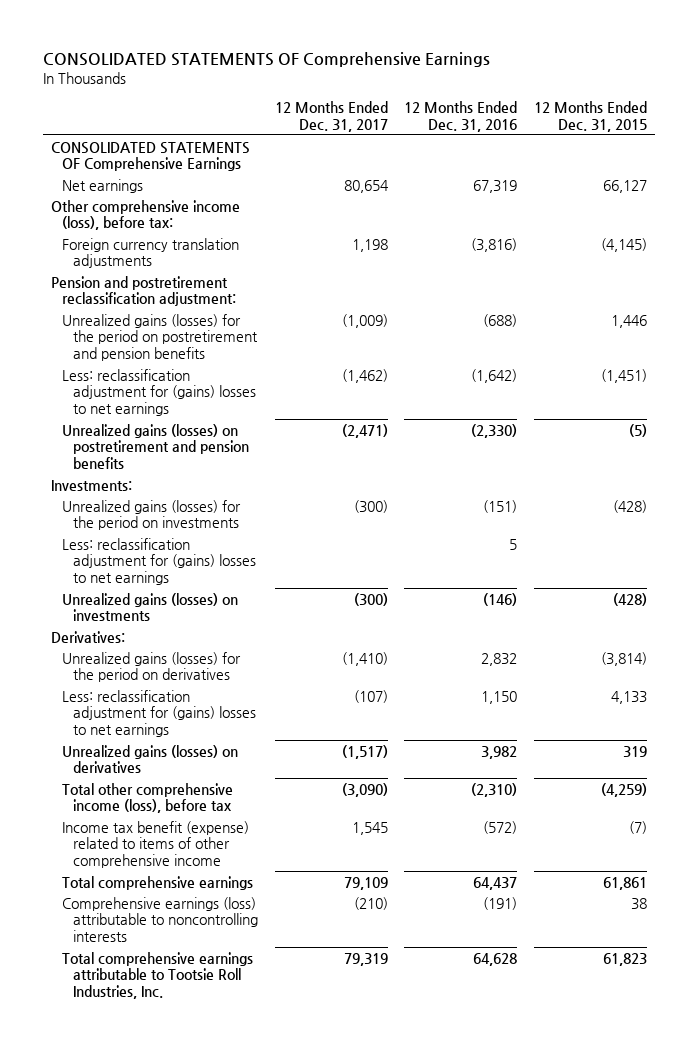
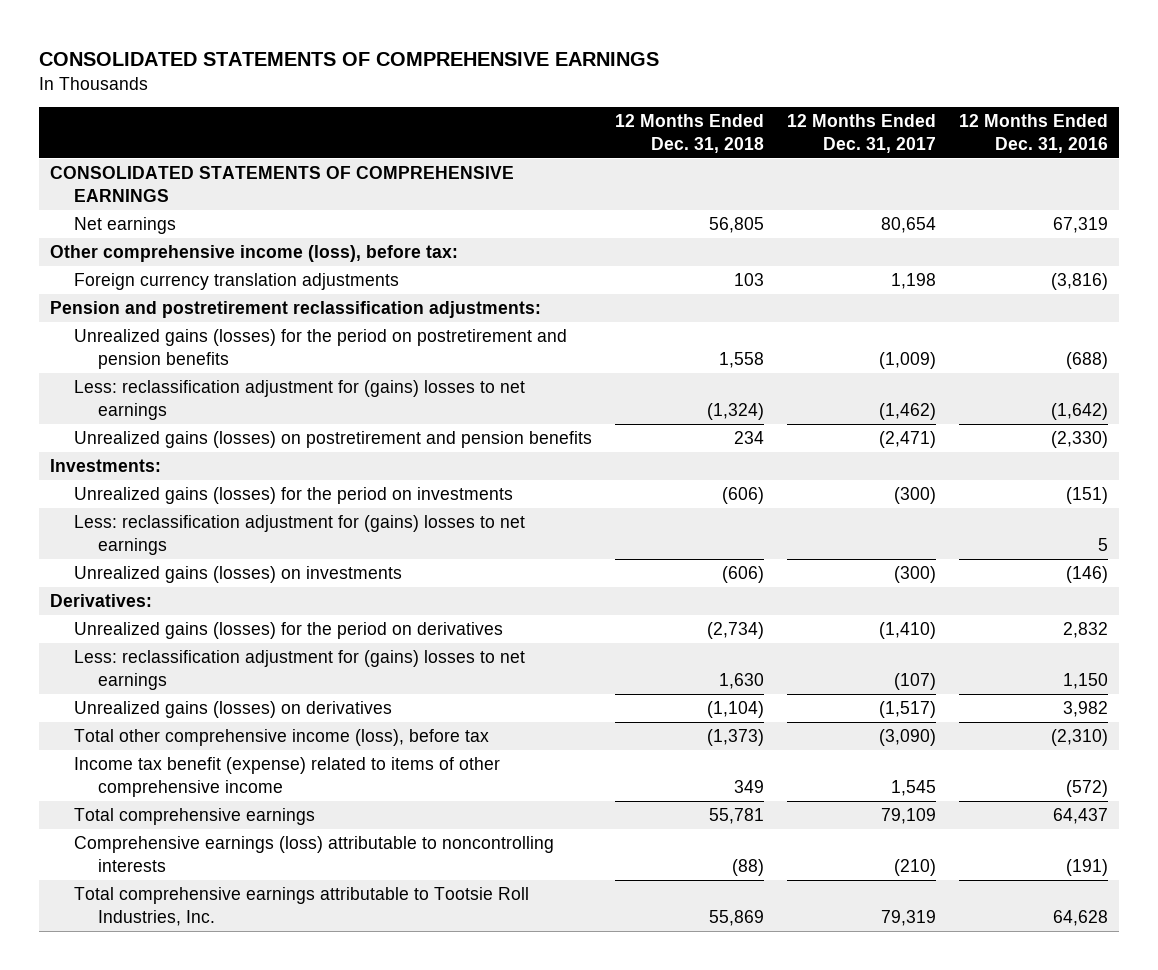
[43,52,491,68] CONSOLIDATED STATEMENTS OF Comprehensive Earnings -> [38,52,659,67] CONSOLIDATED STATEMENTS OF COMPREHENSIVE EARNINGS
[533,101,647,132] 12 Months Ended Dec. 31, 2015 -> none
none -> [614,114,764,153] 12 Months Ended Dec. 31, 2018
[51,141,251,172] CONSOLIDATED STATEMENTS OF Comprehensive Earnings -> [50,166,515,202] CONSOLIDATED STATEMENTS OF COMPREHENSIVE EARNINGS
[51,275,237,307] Pension and postretirement reclassification adjustment: -> [50,301,542,319] Pension and postretirement reclassification adjustments:

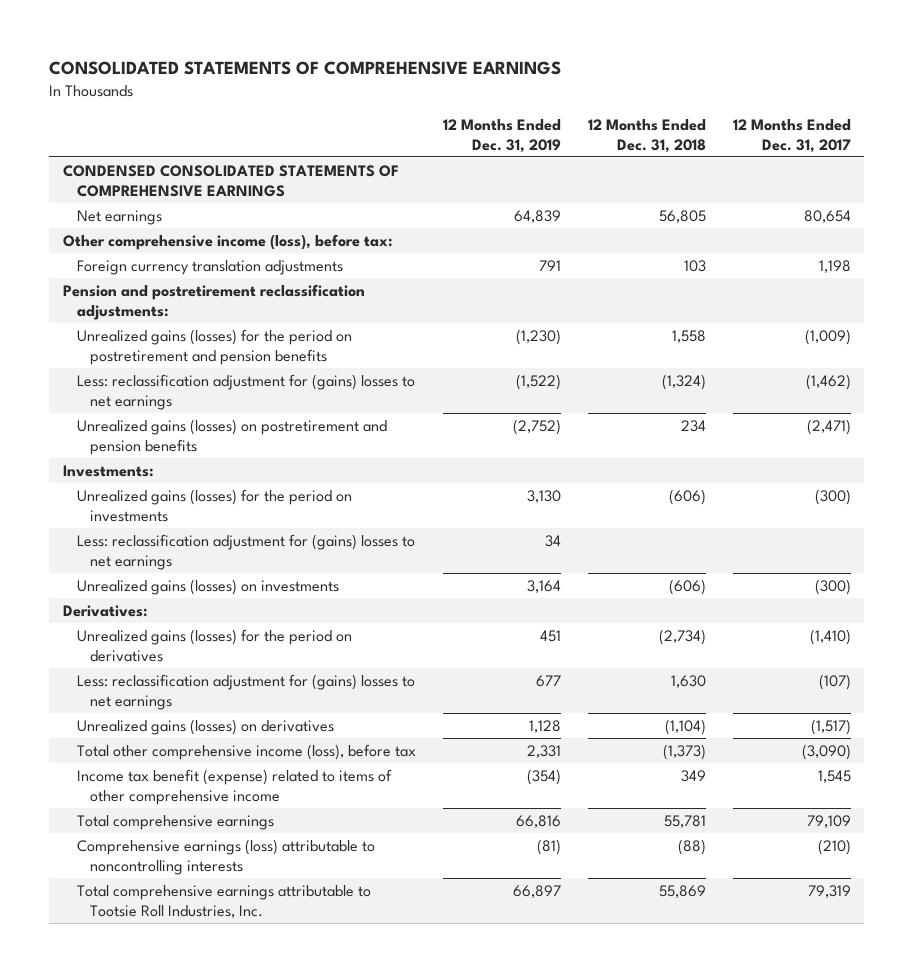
[958,114,1108,153] 12 Months Ended Dec. 31, 2016 -> none
none -> [442,118,561,153] 12 Months Ended Dec. 31, 2019
[50,166,515,202] CONSOLIDATED STATEMENTS OF COMPREHENSIVE EARNINGS -> [62,164,399,197] CONDENSED CONSOLIDATED STATEMENTS OF COMPREHENSIVE EARNINGS

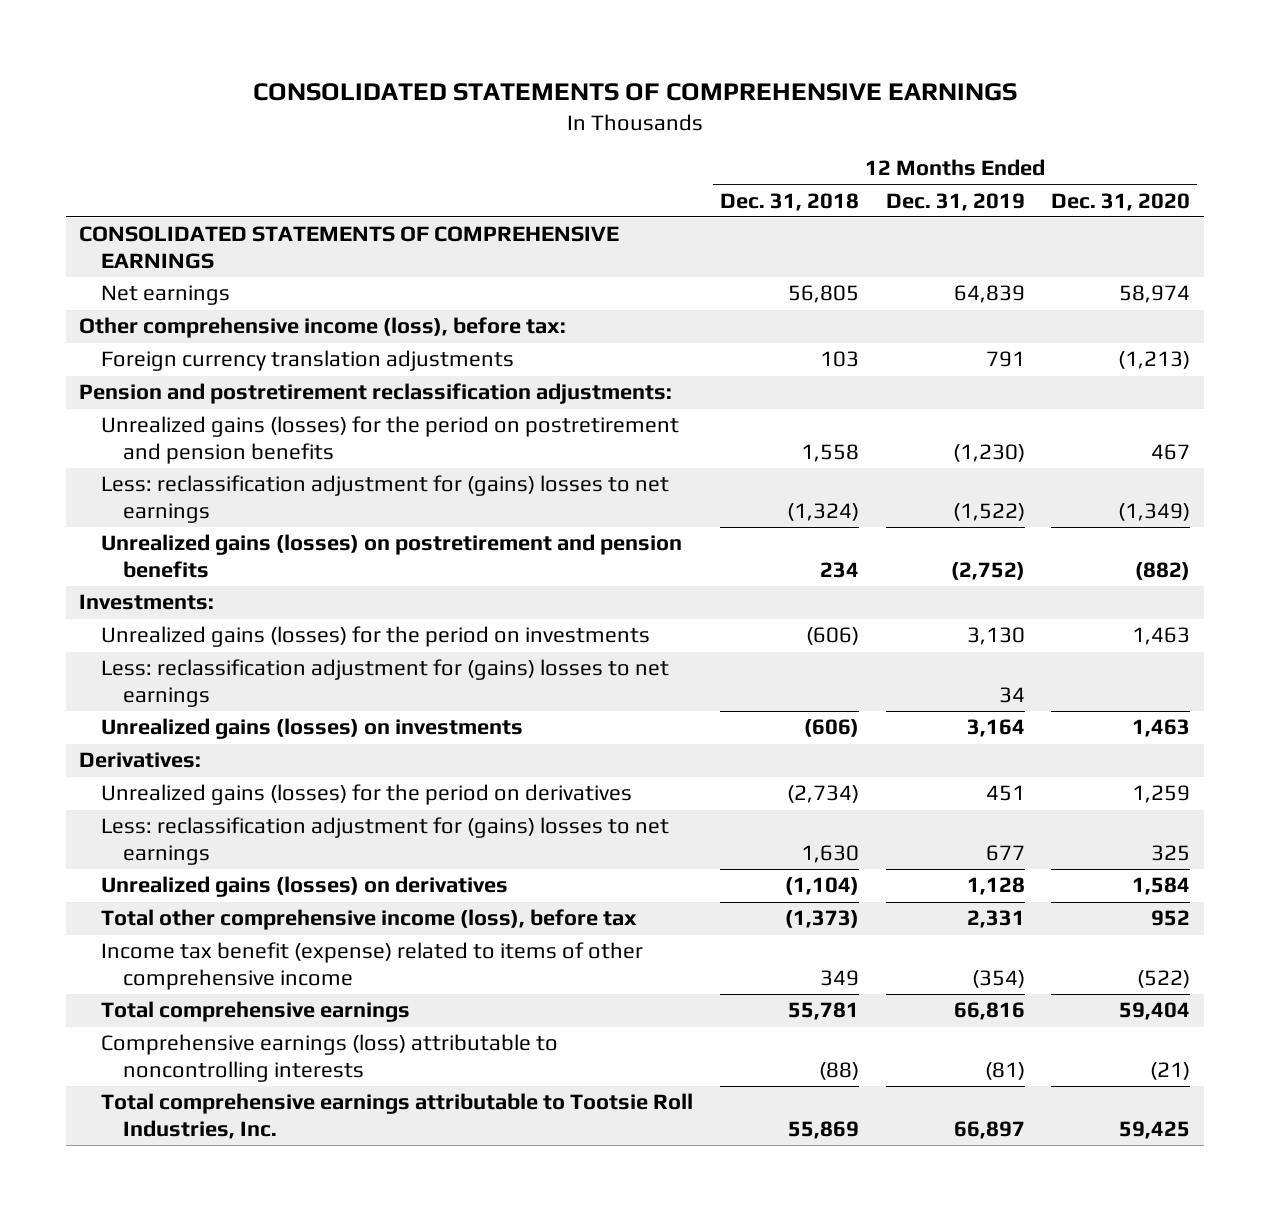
[732,118,851,153] 12 Months Ended Dec. 31, 2017 -> none
none -> [1051,192,1191,211] Dec. 31, 2020
[62,164,399,197] CONDENSED CONSOLIDATED STATEMENTS OF COMPREHENSIVE EARNINGS -> [79,226,620,270] CONSOLIDATED STATEMENTS OF COMPREHENSIVE EARNINGS

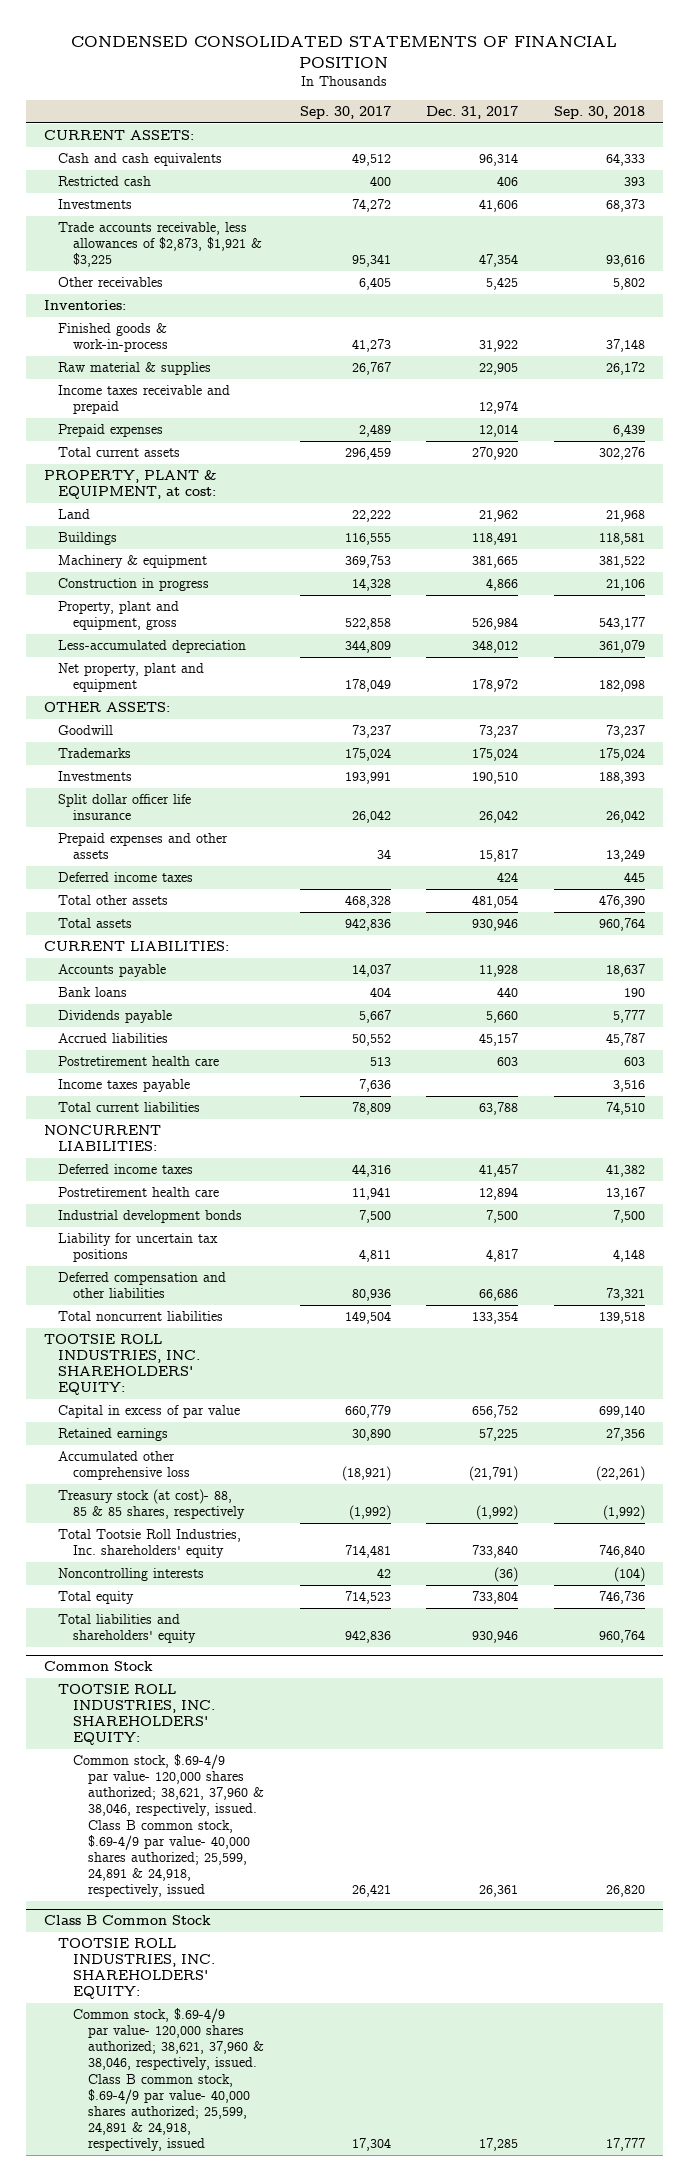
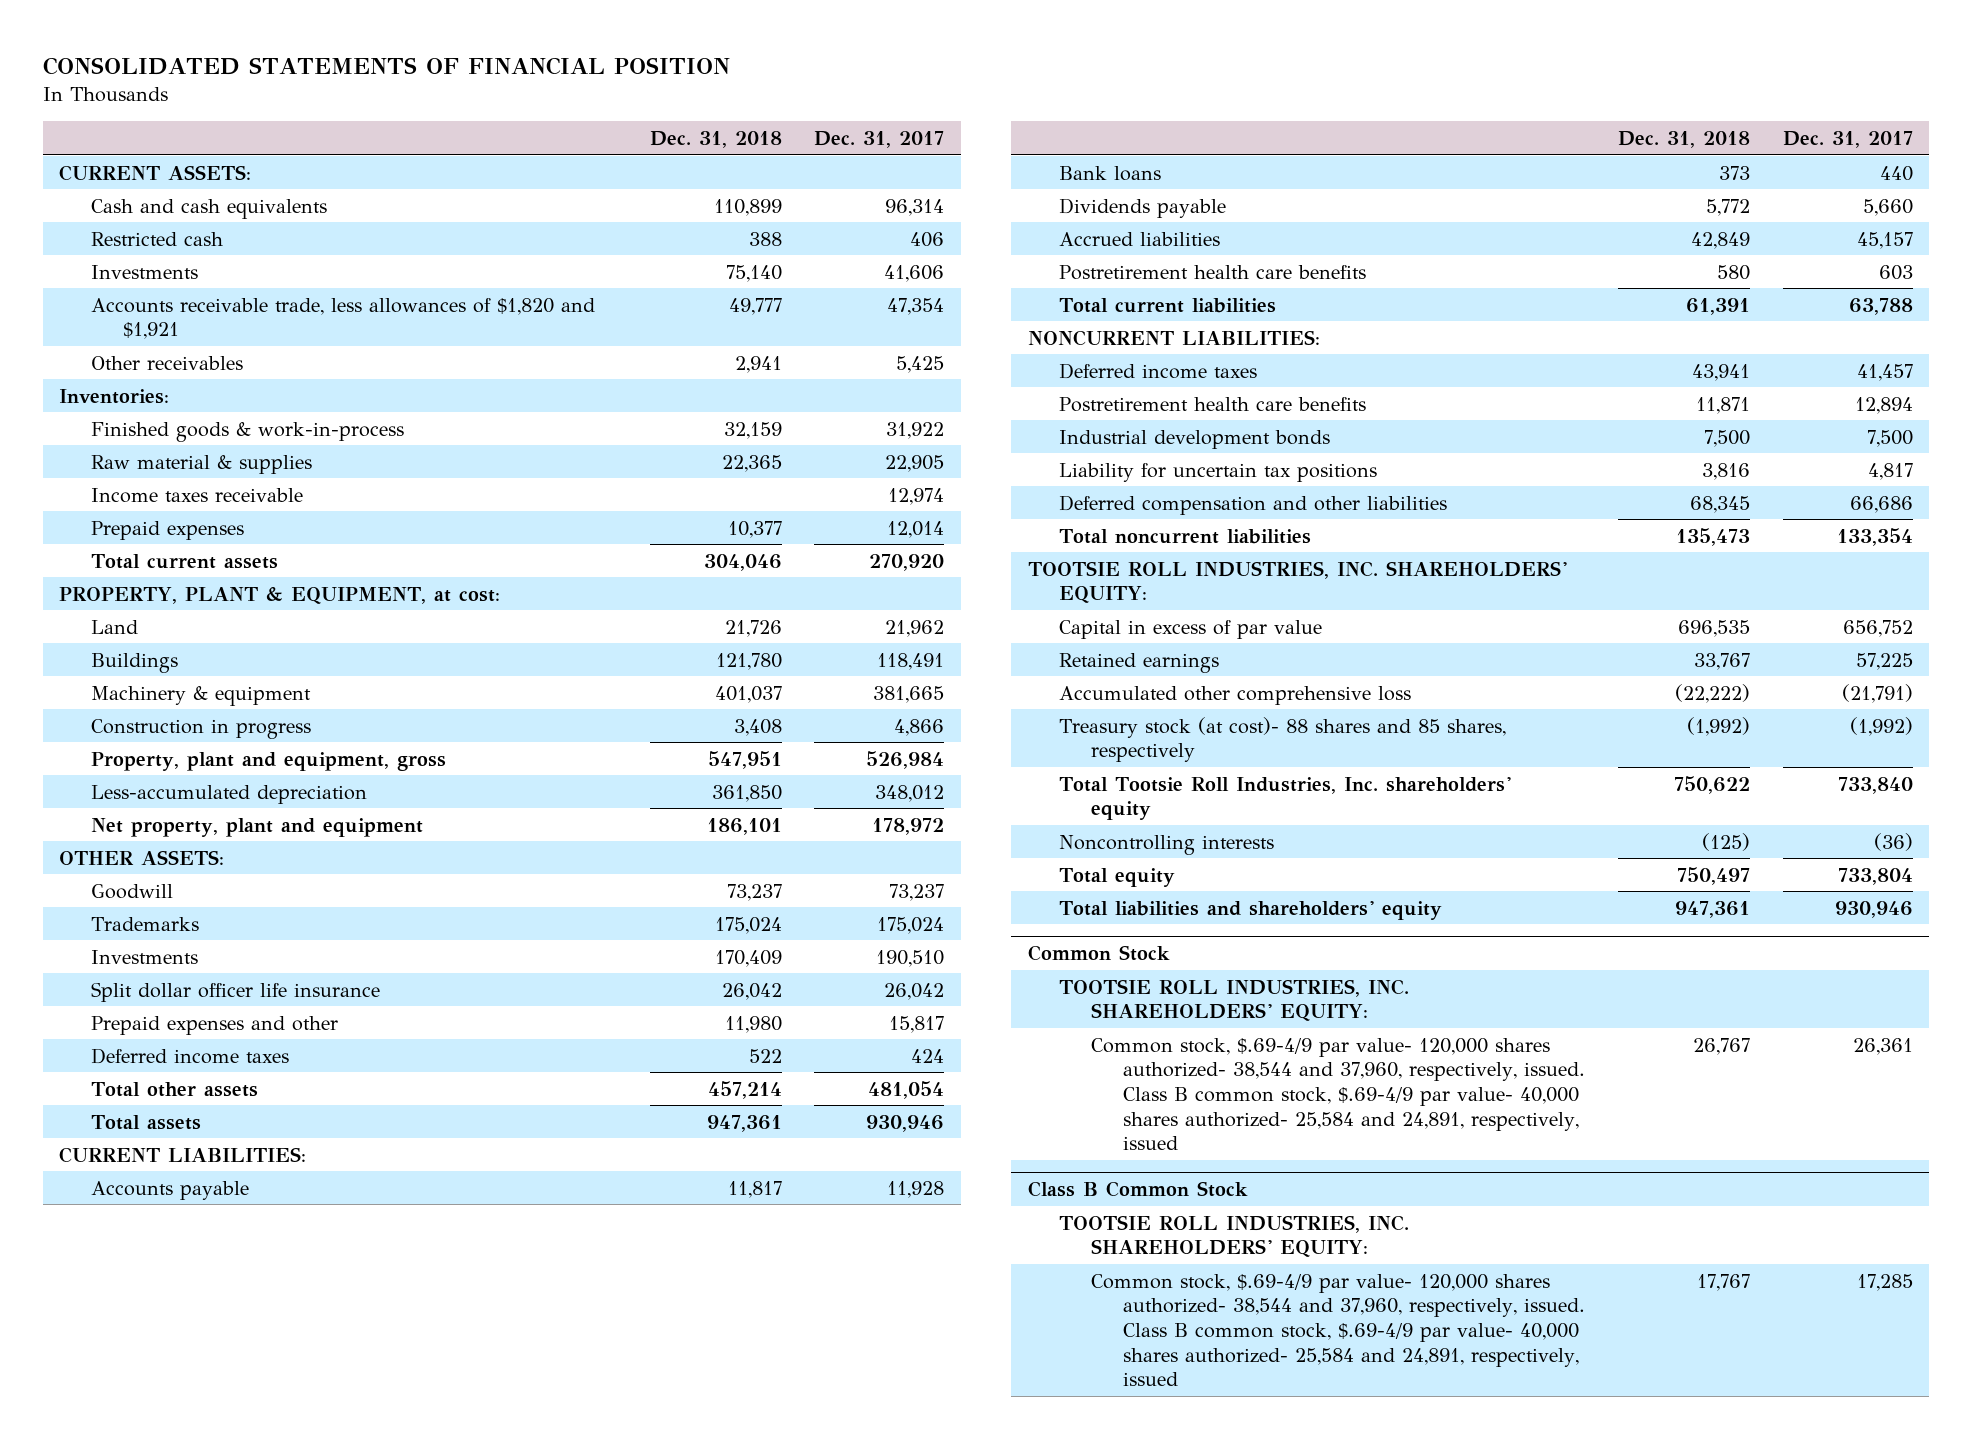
[71,35,618,69] CONDENSED CONSOLIDATED STATEMENTS OF FINANCIAL POSITION -> [42,57,730,76] CONSOLIDATED STATEMENTS OF FINANCIAL POSITION
[299,105,391,119] Sep. 30, 2017 -> none
[554,105,646,119] Sep. 30, 2018 -> none
none -> [649,131,782,149] Dec. 31, 2018
[58,222,263,268] Trade accounts receivable, less allowances of $2,873, $1,921 & $3,225 -> [91,297,596,340] Accounts receivable trade, less allowances of $1,820 and $1,921
[58,385,231,415] Income taxes receivable and prepaid -> [91,487,304,503] Income taxes receivable
[58,833,229,860] Prepaid expenses and other assets -> [91,1015,339,1035] Prepaid expenses and other
[58,1079,191,1093] Income taxes payable -> none
[58,1056,220,1067] Postretirement health care -> [1059,264,1367,280] Postretirement health care benefits
[58,1187,220,1198] Postretirement health care -> [1059,396,1367,412] Postretirement health care benefits
[58,1489,246,1520] Treasury stock (at cost)- 88, 85 & 85 shares, respectively -> [1059,716,1507,763] Treasury stock (at cost)- 88 shares and 85 shares, respectively
[73,1754,264,1898] Common stock, $.69-4/9 par value- 120,000 shares authorized; 38,621, 37,960 & 38,046, respectively, issued. Class B common stock, $.69-4/9 par value- 40,000 shares authorized; 25,599, 24,891 & 24,918, respectively, issued -> [1091,1037,1585,1151] Common stock, $.69-4/9 par value- 120,000 shares authorized- 38,544 and 37,960, respectively, issued. Class B common stock, $.69-4/9 par value- 40,000 shares authorized- 25,584 and 24,891, respectively, issued
[73,2008,264,2152] Common stock, $.69-4/9 par value- 120,000 shares authorized; 38,621, 37,960 & 38,046, respectively, issued. Class B common stock, $.69-4/9 par value- 40,000 shares authorized; 25,599, 24,891 & 24,918, respectively, issued -> [1091,1273,1585,1387] Common stock, $.69-4/9 par value- 120,000 shares authorized- 38,544 and 37,960, respectively, issued. Class B common stock, $.69-4/9 par value- 40,000 shares authorized- 25,584 and 24,891, respectively, issued

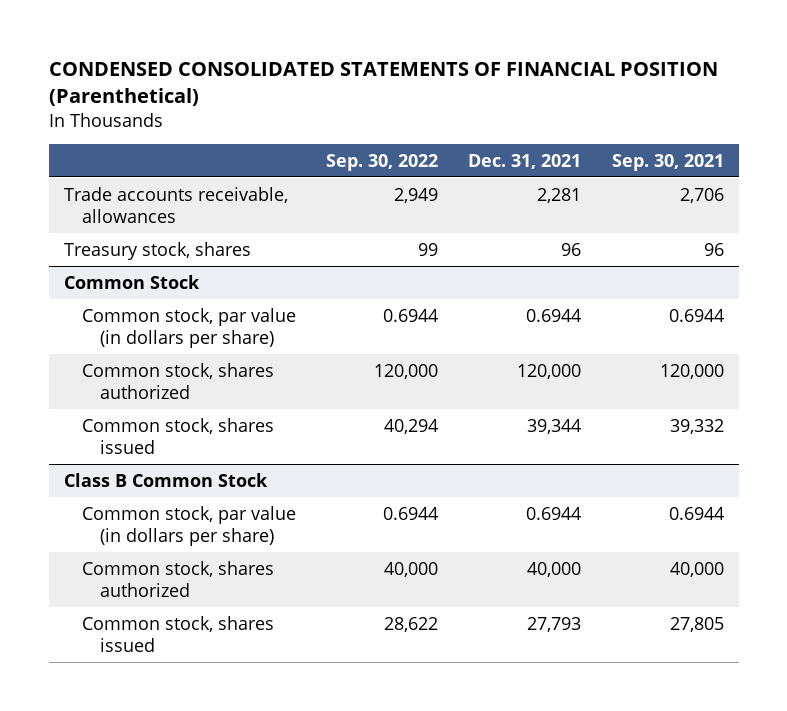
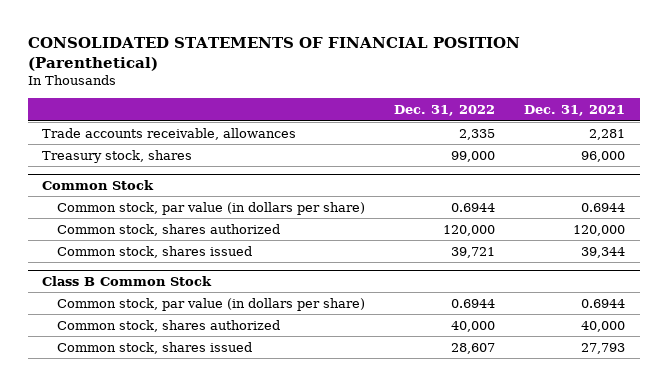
[48,61,718,106] CONDENSED CONSOLIDATED STATEMENTS OF FINANCIAL POSITION (Parenthetical) -> [27,36,520,71] CONSOLIDATED STATEMENTS OF FINANCIAL POSITION (Parenthetical)
[326,153,439,171] Sep. 30, 2022 -> none
[611,153,724,171] Sep. 30, 2021 -> none
none -> [394,105,496,117] Dec. 31, 2022
[561,242,582,256] 96 -> [581,150,626,162] 96,000

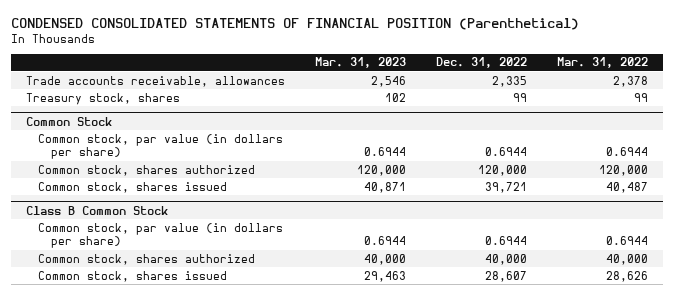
[27,36,520,71] CONSOLIDATED STATEMENTS OF FINANCIAL POSITION (Parenthetical) -> [10,17,579,30] CONDENSED CONSOLIDATED STATEMENTS OF FINANCIAL POSITION (Parenthetical)
[524,105,626,117] Dec. 31, 2021 -> none
none -> [314,57,406,69] Mar. 31, 2023
none -> [556,57,648,69] Mar. 31, 2022
[451,150,496,162] 99,000 -> [512,92,527,102] 99

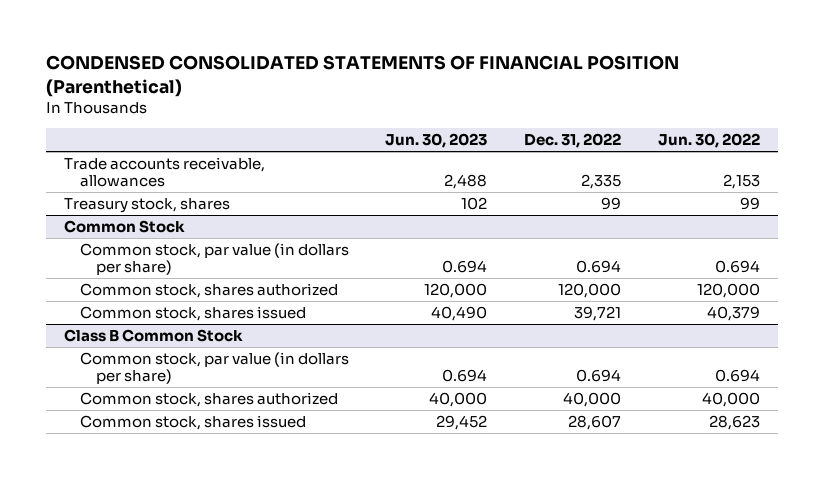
[314,57,406,69] Mar. 31, 2023 -> none
[556,57,648,69] Mar. 31, 2022 -> none
none -> [385,133,488,149] Jun. 30, 2023
none -> [657,133,760,149] Jun. 30, 2022
[484,147,527,157] 0.6944 -> [576,260,622,274] 0.694
[484,236,527,246] 0.6944 -> [576,369,622,383] 0.694

